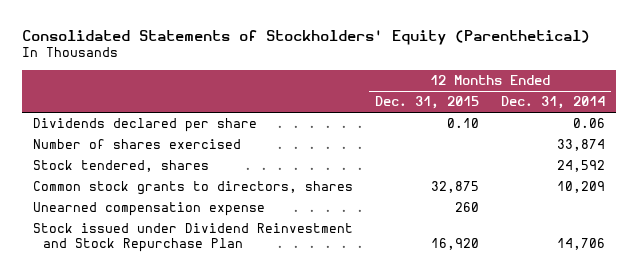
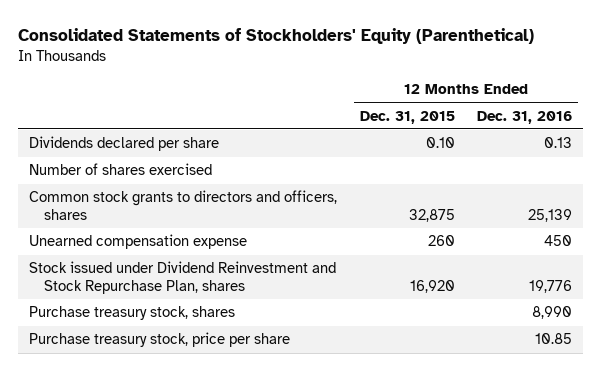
[500,96,605,110] Dec. 31, 2014 -> none
none -> [477,110,573,124] Dec. 31, 2016
[32,160,209,173] Stock tendered, shares -> none
[32,181,353,196] Common stock grants to directors, shares -> [29,190,338,220] Common stock grants to directors and officers, shares
[32,223,353,253] Stock issued under Dividend Reinvestment and Stock Repurchase Plan -> [29,261,337,294] Stock issued under Dividend Reinvestment and Stock Repurchase Plan, shares
none -> [29,306,236,321] Purchase treasury stock, shares
none -> [29,332,291,348] Purchase treasury stock, price per share

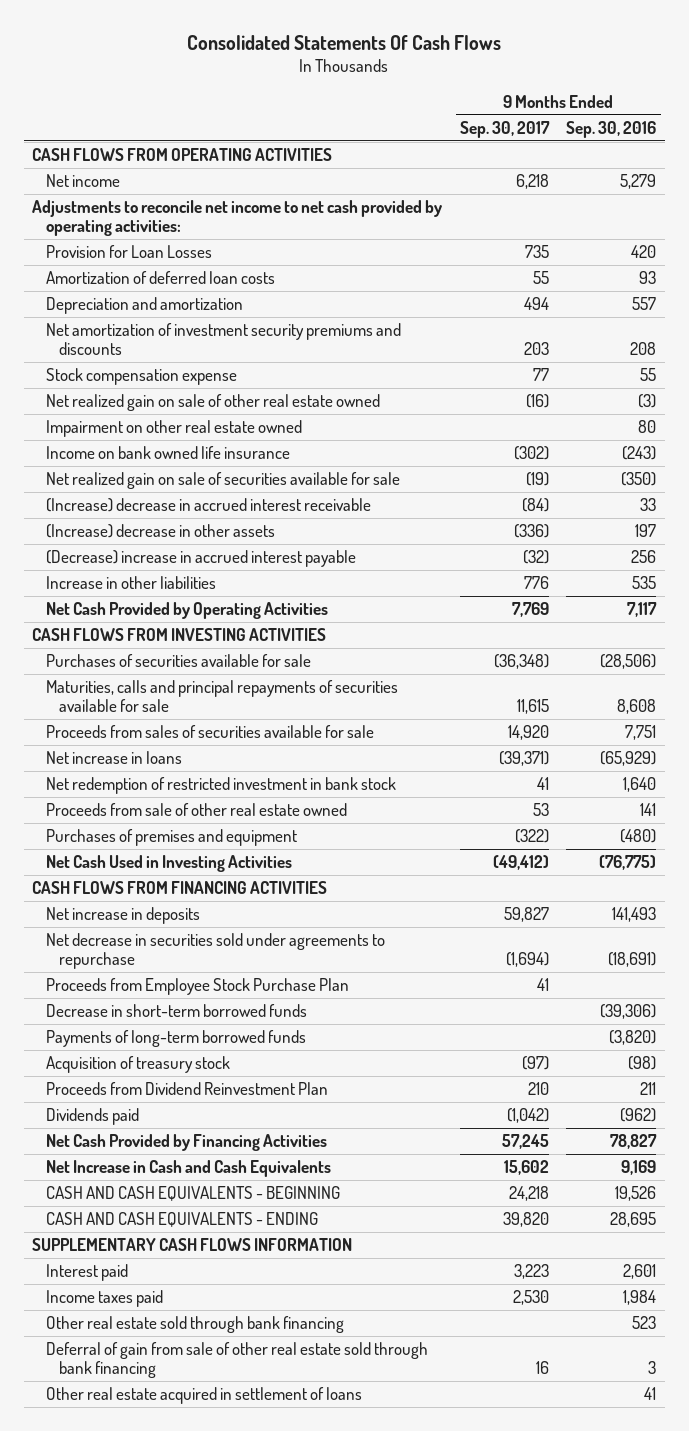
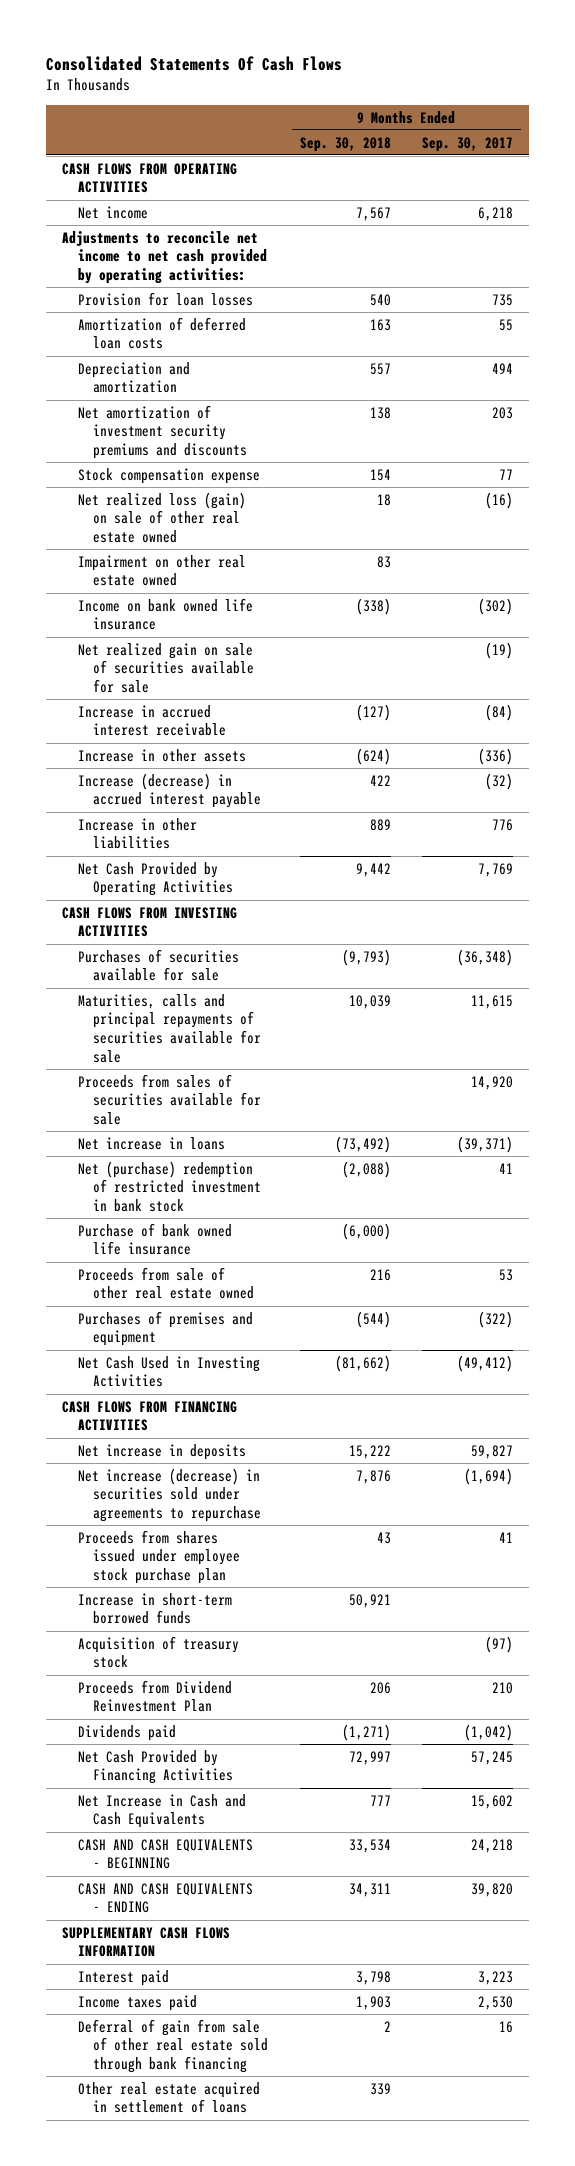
[566,120,657,138] Sep. 30, 2016 -> none
none -> [299,136,391,152] Sep. 30, 2018
[45,244,212,258] Provision for Loan Losses -> [77,291,253,306] Provision for loan losses
[45,393,380,411] Net realized gain on sale of other real estate owned -> [77,491,246,544] Net realized loss (gain) on sale of other real estate owned
[45,497,371,512] (Increase) decrease in accrued interest receivable -> [77,704,227,737] Increase in accrued interest receivable
[45,523,275,538] (Increase) decrease in other assets -> [77,748,246,762] Increase in other assets
[45,549,356,567] (Decrease) increase in accrued interest payable -> [77,772,262,809] Increase (decrease) in accrued interest payable
[45,776,396,794] Net redemption of restricted investment in bank stock -> [77,1160,262,1213] Net (purchase) redemption of restricted investment in bank stock
none -> [77,1222,232,1256] Purchase of bank owned life insurance
[45,1029,306,1047] Payments of long-term borrowed funds -> none
[45,932,385,970] Net decrease in securities sold under agreements to repurchase -> [77,1467,262,1523] Net increase (decrease) in securities sold under agreements to repurchase
[45,977,349,995] Proceeds from Employee Stock Purchase Plan -> [77,1529,241,1585] Proceeds from shares issued under employee stock purchase plan
[45,1003,307,1017] Decrease in short-term borrowed funds -> [77,1592,232,1625] Increase in short-term borrowed funds
[45,1315,344,1333] Other real estate sold through bank financing -> none

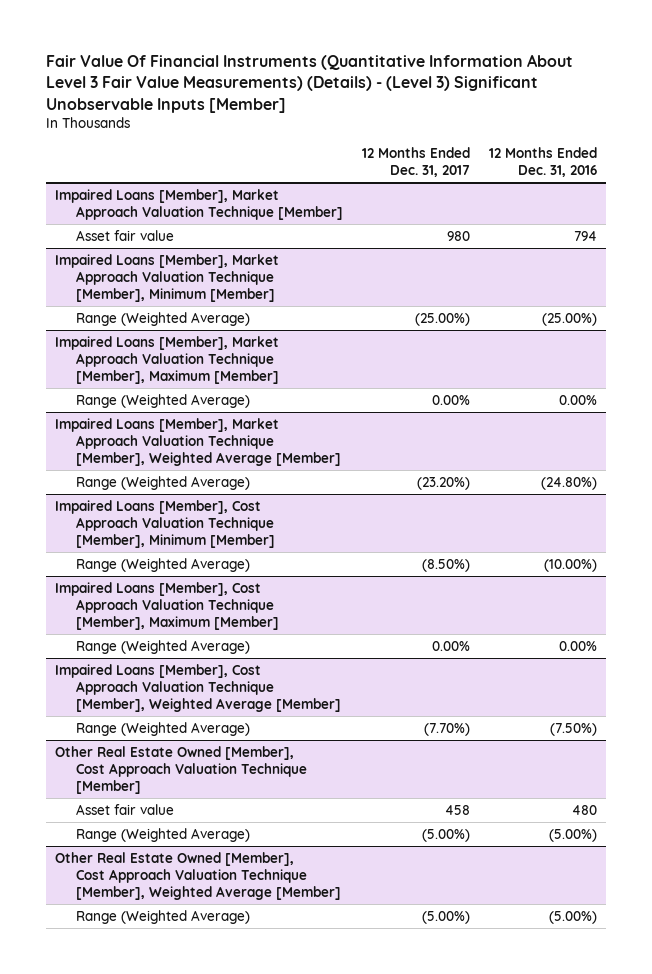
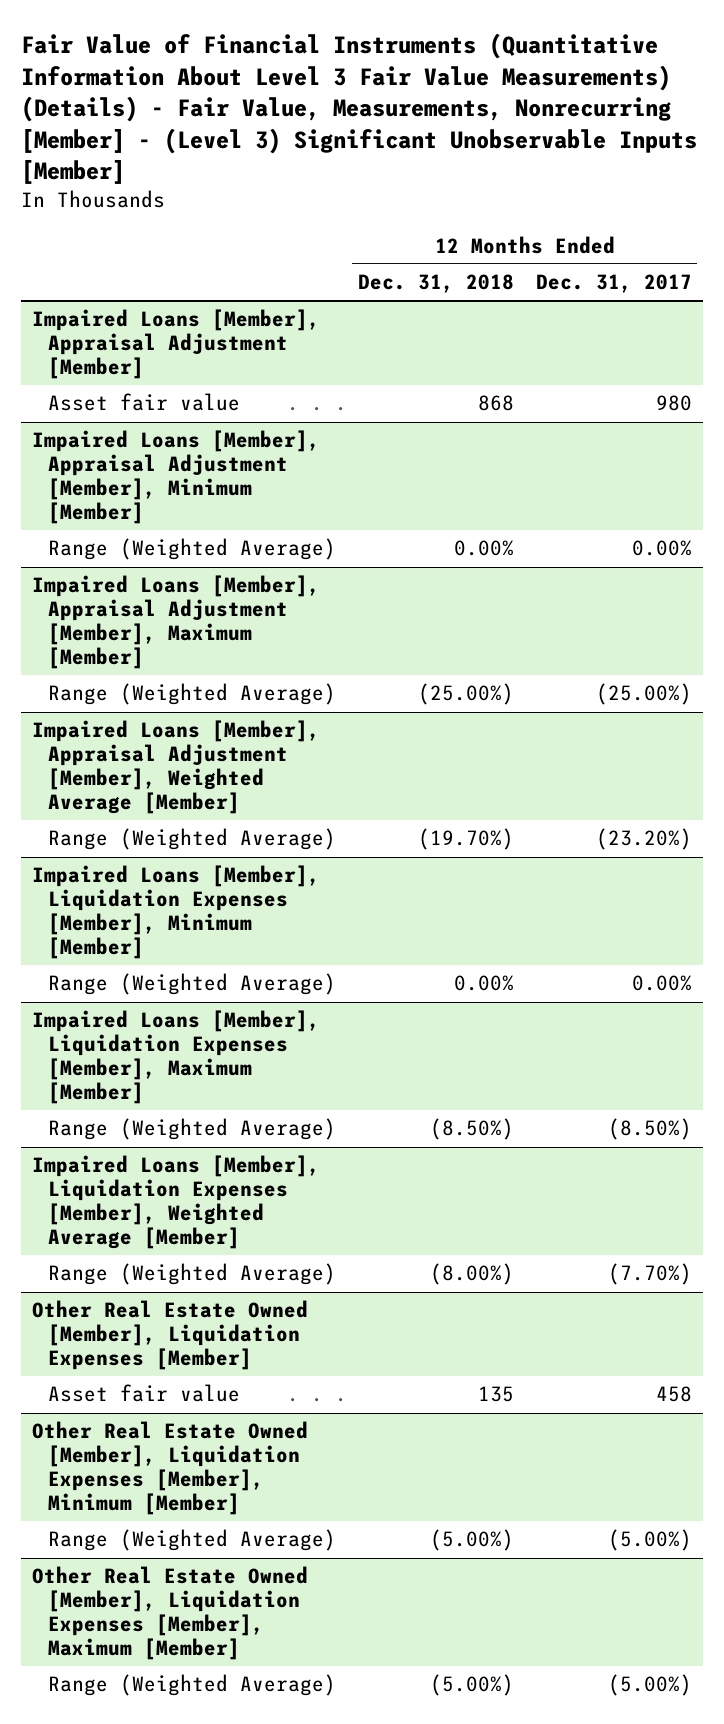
[45,54,573,113] Fair Value Of Financial Instruments (Quantitative Information About Level 3 Fair Value Measurements) (Details) - (Level 3) Significant Unobservable Inputs [Member] -> [21,32,698,185] Fair Value of Financial Instruments (Quantitative Information About Level 3 Fair Value Measurements) (Details) - Fair Value, Measurements, Nonrecurring [Member] - (Level 3) Significant Unobservable Inputs [Member]
[488,147,597,178] 12 Months Ended Dec. 31, 2016 -> none
none -> [357,274,514,294] Dec. 31, 2018
[55,188,343,220] Impaired Loans [Member], Market Approach Valuation Technique [Member] -> none
none -> [32,309,321,379] Impaired Loans [Member], Appraisal Adjustment [Member]
[55,253,280,302] Impaired Loans [Member], Market Approach Valuation Technique [Member], Minimum [Member] -> none
[75,311,250,326] Range (Weighted Average) -> none
[55,335,280,384] Impaired Loans [Member], Market Approach Valuation Technique [Member], Maximum [Member] -> none
none -> [32,430,321,524] Impaired Loans [Member], Appraisal Adjustment [Member], Minimum [Member]
[55,417,341,466] Impaired Loans [Member], Market Approach Valuation Technique [Member], Weighted Average [Member] -> none
none -> [32,575,321,669] Impaired Loans [Member], Appraisal Adjustment [Member], Maximum [Member]
none -> [47,683,336,706] Range (Weighted Average)
none -> [32,720,321,814] Impaired Loans [Member], Appraisal Adjustment [Member], Weighted Average [Member]
[55,499,275,548] Impaired Loans [Member], Cost Approach Valuation Technique [Member], Minimum [Member] -> none
[75,557,250,572] Range (Weighted Average) -> none
[55,581,279,630] Impaired Loans [Member], Cost Approach Valuation Technique [Member], Maximum [Member] -> none
none -> [32,865,321,959] Impaired Loans [Member], Liquidation Expenses [Member], Minimum [Member]
[55,663,341,712] Impaired Loans [Member], Cost Approach Valuation Technique [Member], Weighted Average [Member] -> none
none -> [32,1010,321,1104] Impaired Loans [Member], Liquidation Expenses [Member], Maximum [Member]
none -> [47,1118,336,1141] Range (Weighted Average)
none -> [32,1155,321,1249] Impaired Loans [Member], Liquidation Expenses [Member], Weighted Average [Member]
[55,745,307,794] Other Real Estate Owned [Member], Cost Approach Valuation Technique [Member] -> none
none -> [32,1300,309,1370] Other Real Estate Owned [Member], Liquidation Expenses [Member]
none -> [32,1421,309,1515] Other Real Estate Owned [Member], Liquidation Expenses [Member], Minimum [Member]
[55,851,341,900] Other Real Estate Owned [Member], Cost Approach Valuation Technique [Member], Weighted Average [Member] -> none
none -> [32,1566,309,1660] Other Real Estate Owned [Member], Liquidation Expenses [Member], Maximum [Member]

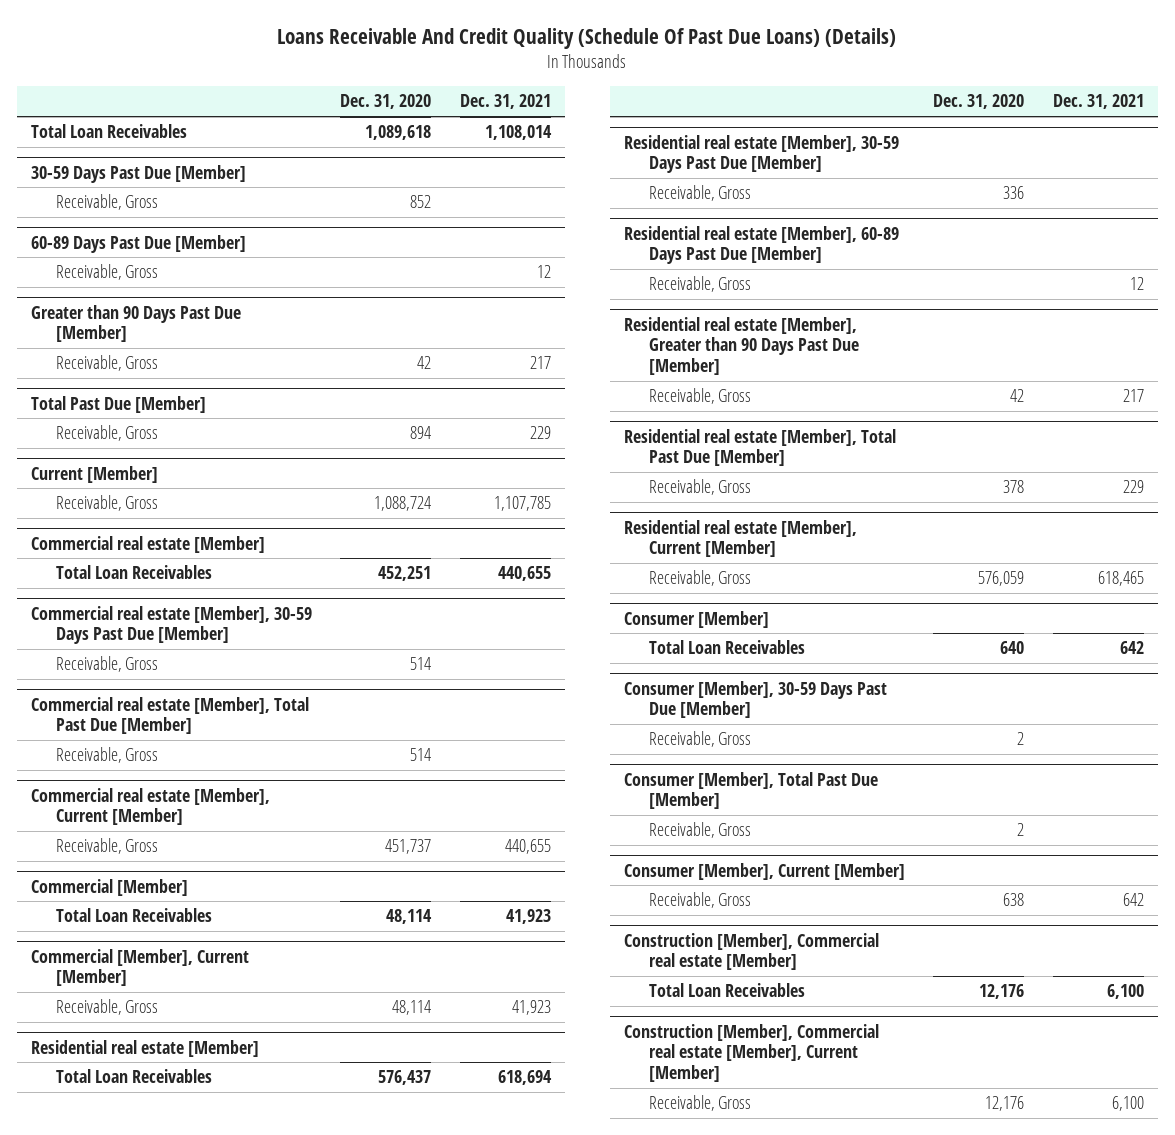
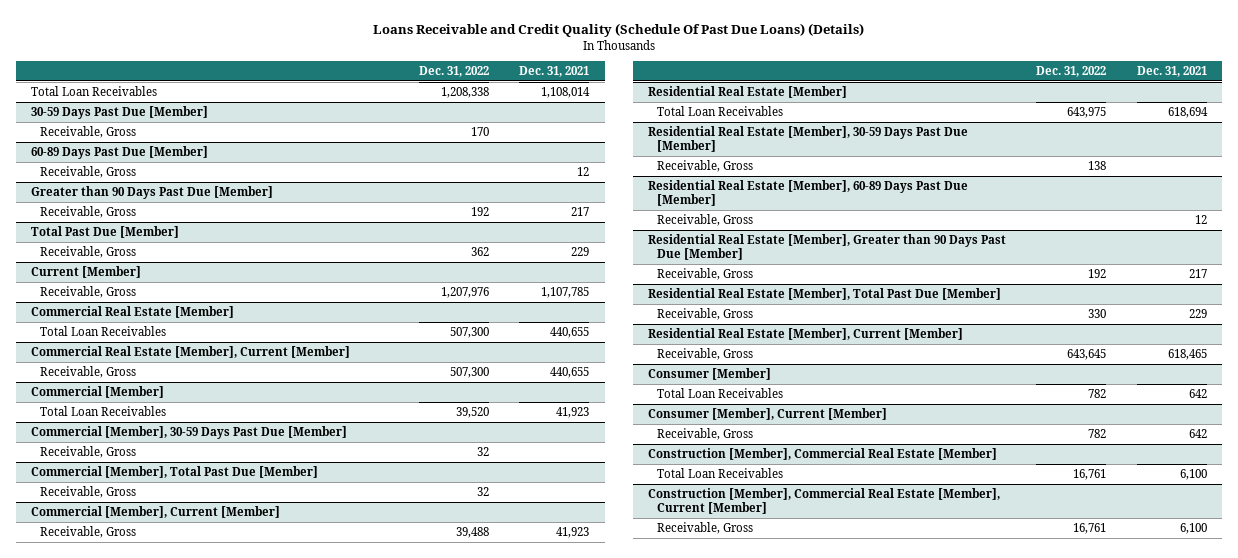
[277,28,897,50] Loans Receivable And Credit Quality (Schedule Of Past Due Loans) (Details) -> [372,23,864,38] Loans Receivable and Credit Quality (Schedule Of Past Due Loans) (Details)
[340,94,432,110] Dec. 31, 2020 -> none
none -> [419,66,490,78] Dec. 31, 2022
[31,535,266,553] Commercial real estate [Member] -> [31,306,235,319] Commercial Real Estate [Member]
[31,605,313,645] Commercial real estate [Member], 30-59 Days Past Due [Member] -> none
[55,656,158,673] Receivable, Gross -> none
[31,696,310,735] Commercial real estate [Member], Total Past Due [Member] -> none
[55,747,158,764] Receivable, Gross -> none
[31,787,271,826] Commercial real estate [Member], Current [Member] -> [31,346,351,359] Commercial Real Estate [Member], Current [Member]
none -> [31,426,348,440] Commercial [Member], 30-59 Days Past Due [Member]
none -> [40,446,137,459] Receivable, Gross
none -> [31,466,319,479] Commercial [Member], Total Past Due [Member]
none -> [40,486,137,499] Receivable, Gross
[31,1039,260,1057] Residential real estate [Member] -> [648,86,848,99] Residential Real Estate [Member]
[623,134,899,174] Residential real estate [Member], 30-59 Days Past Due [Member] -> [648,126,969,153] Residential Real Estate [Member], 30-59 Days Past Due [Member]
[623,225,899,265] Residential real estate [Member], 60-89 Days Past Due [Member] -> [648,180,969,207] Residential Real Estate [Member], 60-89 Days Past Due [Member]
[623,316,859,376] Residential real estate [Member], Greater than 90 Days Past Due [Member] -> [648,234,1007,261] Residential Real Estate [Member], Greater than 90 Days Past Due [Member]
[623,428,896,467] Residential real estate [Member], Total Past Due [Member] -> [648,288,1002,301] Residential Real Estate [Member], Total Past Due [Member]
[623,519,857,558] Residential real estate [Member], Current [Member] -> [648,328,964,341] Residential Real Estate [Member], Current [Member]
[623,680,887,719] Consumer [Member], 30-59 Days Past Due [Member] -> none
[648,731,751,748] Receivable, Gross -> none
[623,771,878,810] Consumer [Member], Total Past Due [Member] -> none
[648,822,751,839] Receivable, Gross -> none
[623,932,879,971] Construction [Member], Commercial real estate [Member] -> [648,448,998,461] Construction [Member], Commercial Real Estate [Member]
[623,1023,879,1083] Construction [Member], Commercial real estate [Member], Current [Member] -> [648,488,1001,515] Construction [Member], Commercial Real Estate [Member], Current [Member]

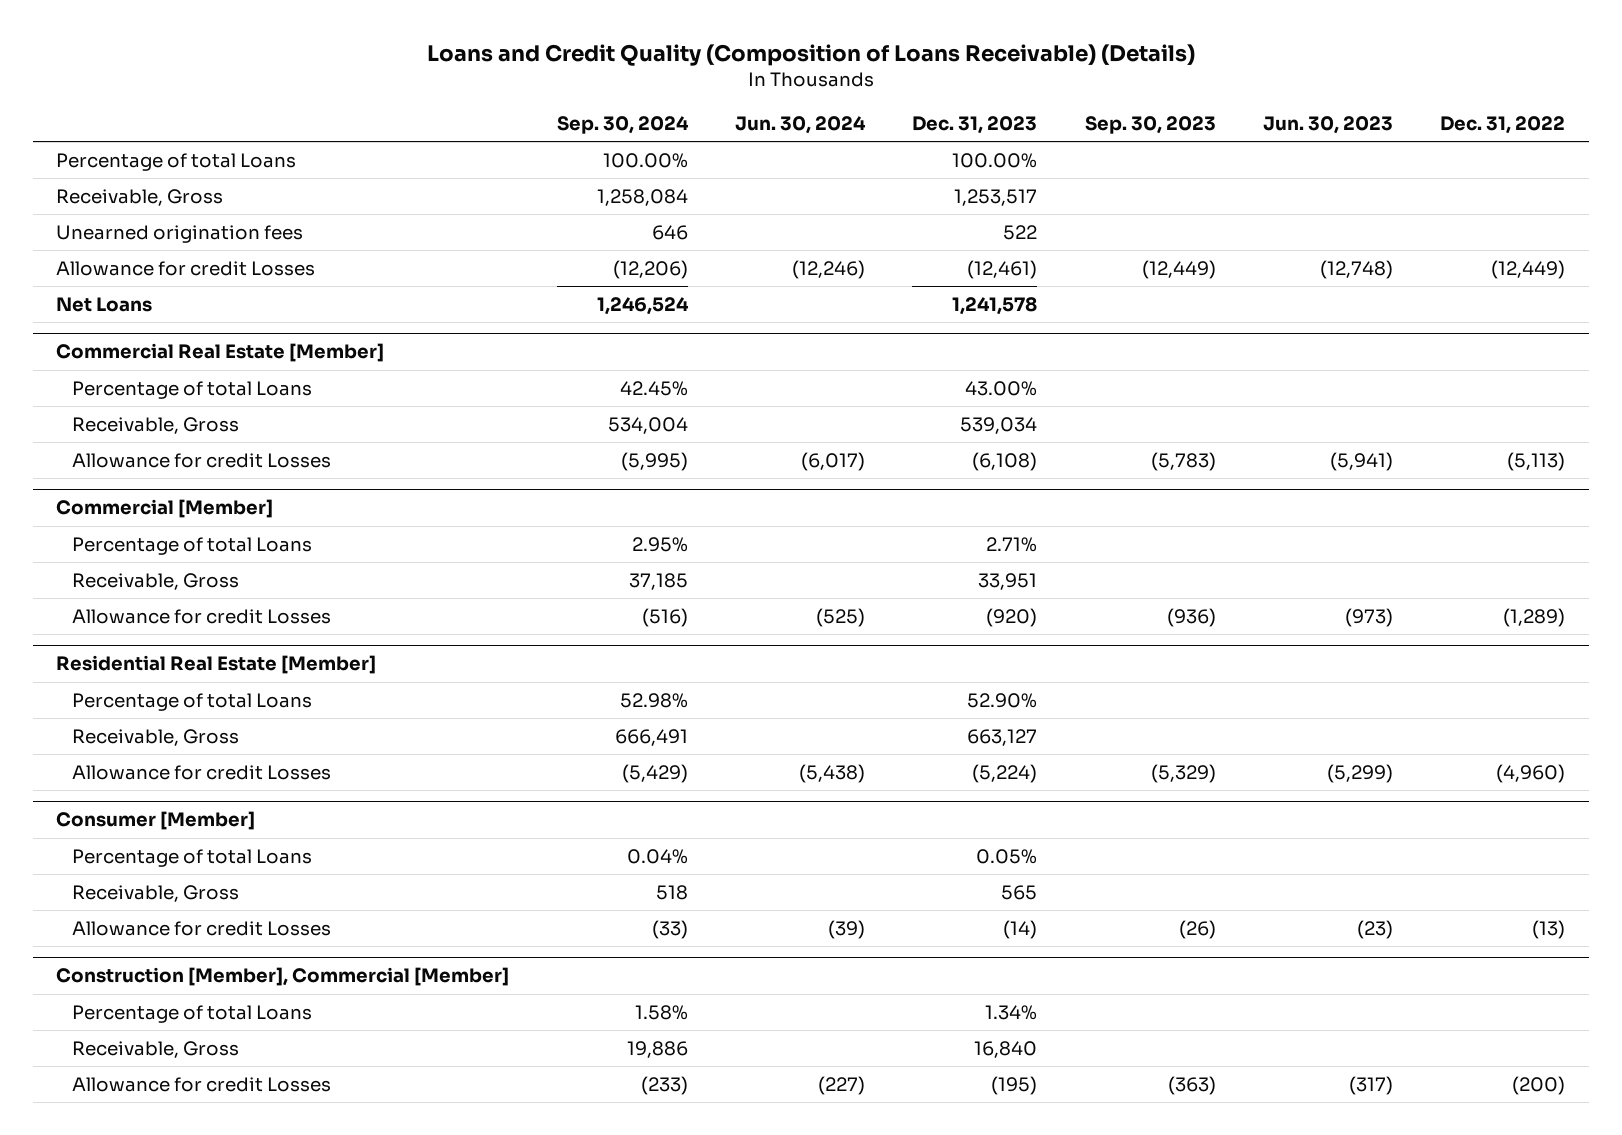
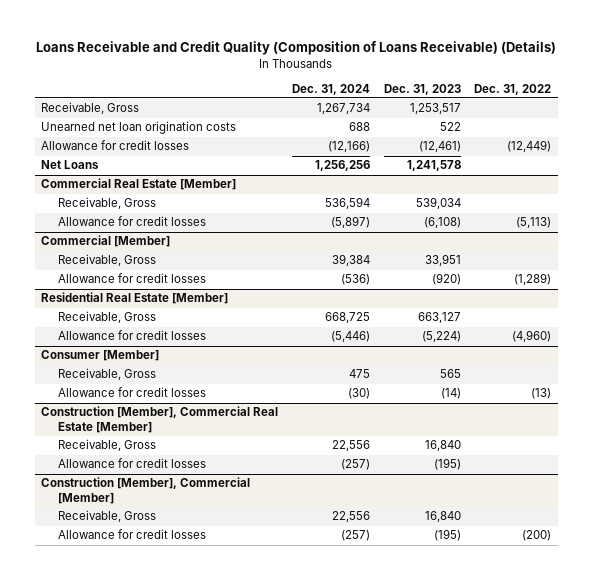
[426,44,1195,67] Loans and Credit Quality (Composition of Loans Receivable) (Details) -> [36,41,557,56] Loans Receivable and Credit Quality (Composition of Loans Receivable) (Details)
[556,116,689,135] Sep. 30, 2024 -> none
[734,116,866,135] Jun. 30, 2024 -> none
[1084,116,1216,135] Sep. 30, 2023 -> none
[1262,116,1393,135] Jun. 30, 2023 -> none
none -> [292,83,371,95] Dec. 31, 2024
[56,153,297,172] Percentage of total Loans -> none
[56,225,304,244] Unearned origination fees -> [41,121,237,135] Unearned net loan origination costs
[56,261,316,277] Allowance for credit Losses -> [41,140,190,151] Allowance for credit losses
[71,381,312,400] Percentage of total Loans -> none
[71,453,331,469] Allowance for credit Losses -> [57,216,206,227] Allowance for credit losses
[71,537,312,556] Percentage of total Loans -> none
[71,609,331,625] Allowance for credit Losses -> [57,273,206,284] Allowance for credit losses
[71,693,312,712] Percentage of total Loans -> none
[71,765,331,781] Allowance for credit Losses -> [57,330,206,341] Allowance for credit losses
[71,849,312,868] Percentage of total Loans -> none
[71,921,331,937] Allowance for credit Losses -> [57,387,206,398] Allowance for credit losses
none -> [41,406,279,433] Construction [Member], Commercial Real Estate [Member]
none -> [57,439,156,452] Receivable, Gross
none -> [57,458,206,469] Allowance for credit losses
[71,1005,312,1024] Percentage of total Loans -> none
[71,1077,331,1093] Allowance for credit Losses -> [57,529,206,540] Allowance for credit losses

